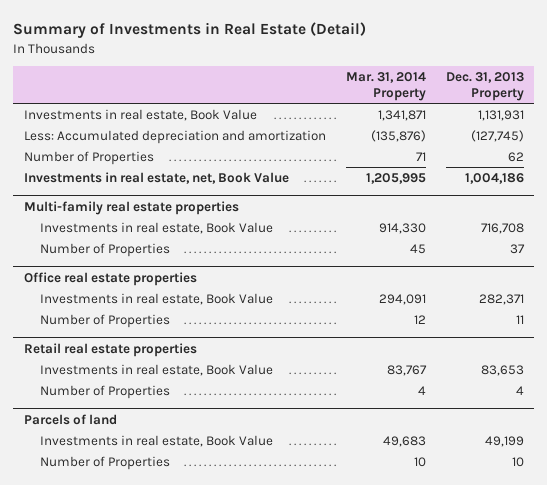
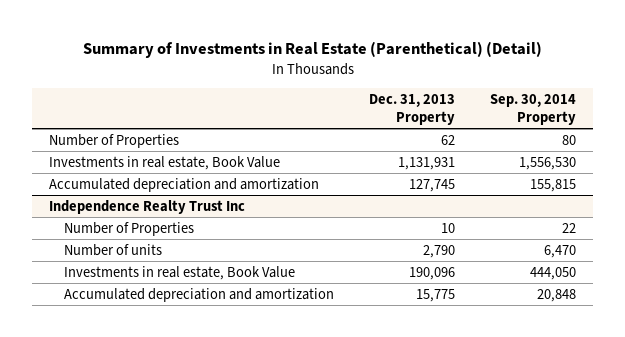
[13,22,367,39] Summary of Investments in Real Estate (Detail) -> [82,41,542,59] Summary of Investments in Real Estate (Parenthetical) (Detail)
[345,71,426,101] Mar. 31, 2014 Property -> none
none -> [489,93,576,125] Sep. 30, 2014 Property
[23,129,326,144] Less: Accumulated depreciation and amortization -> none
[23,171,289,184] Investments in real estate, net, Book Value -> none
[23,200,239,215] Multi-family real estate properties -> none
[40,221,274,234] Investments in real estate, Book Value -> none
[40,242,171,257] Number of Properties -> none
[23,271,197,286] Office real estate properties -> none
[40,292,274,305] Investments in real estate, Book Value -> none
[40,313,171,328] Number of Properties -> none
[23,342,197,357] Retail real estate properties -> none
[40,363,274,376] Investments in real estate, Book Value -> none
[40,384,171,399] Number of Properties -> none
[23,413,117,425] Parcels of land -> none
[40,434,274,447] Investments in real estate, Book Value -> none
[23,108,257,121] Investments in real estate, Book Value -> [49,155,281,170] Investments in real estate, Book Value
none -> [49,177,320,192] Accumulated depreciation and amortization
none -> [49,199,246,214] Independence Realty Trust Inc
none -> [63,243,162,256] Number of units
none -> [63,265,295,280] Investments in real estate, Book Value
none -> [63,287,334,302] Accumulated depreciation and amortization

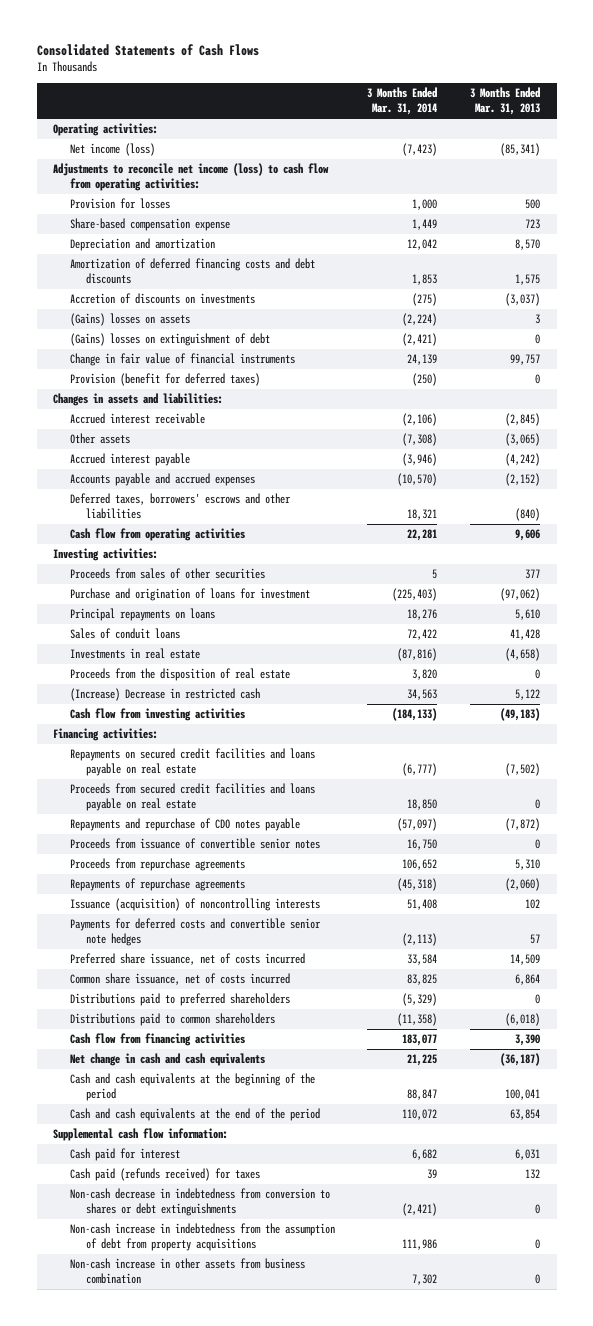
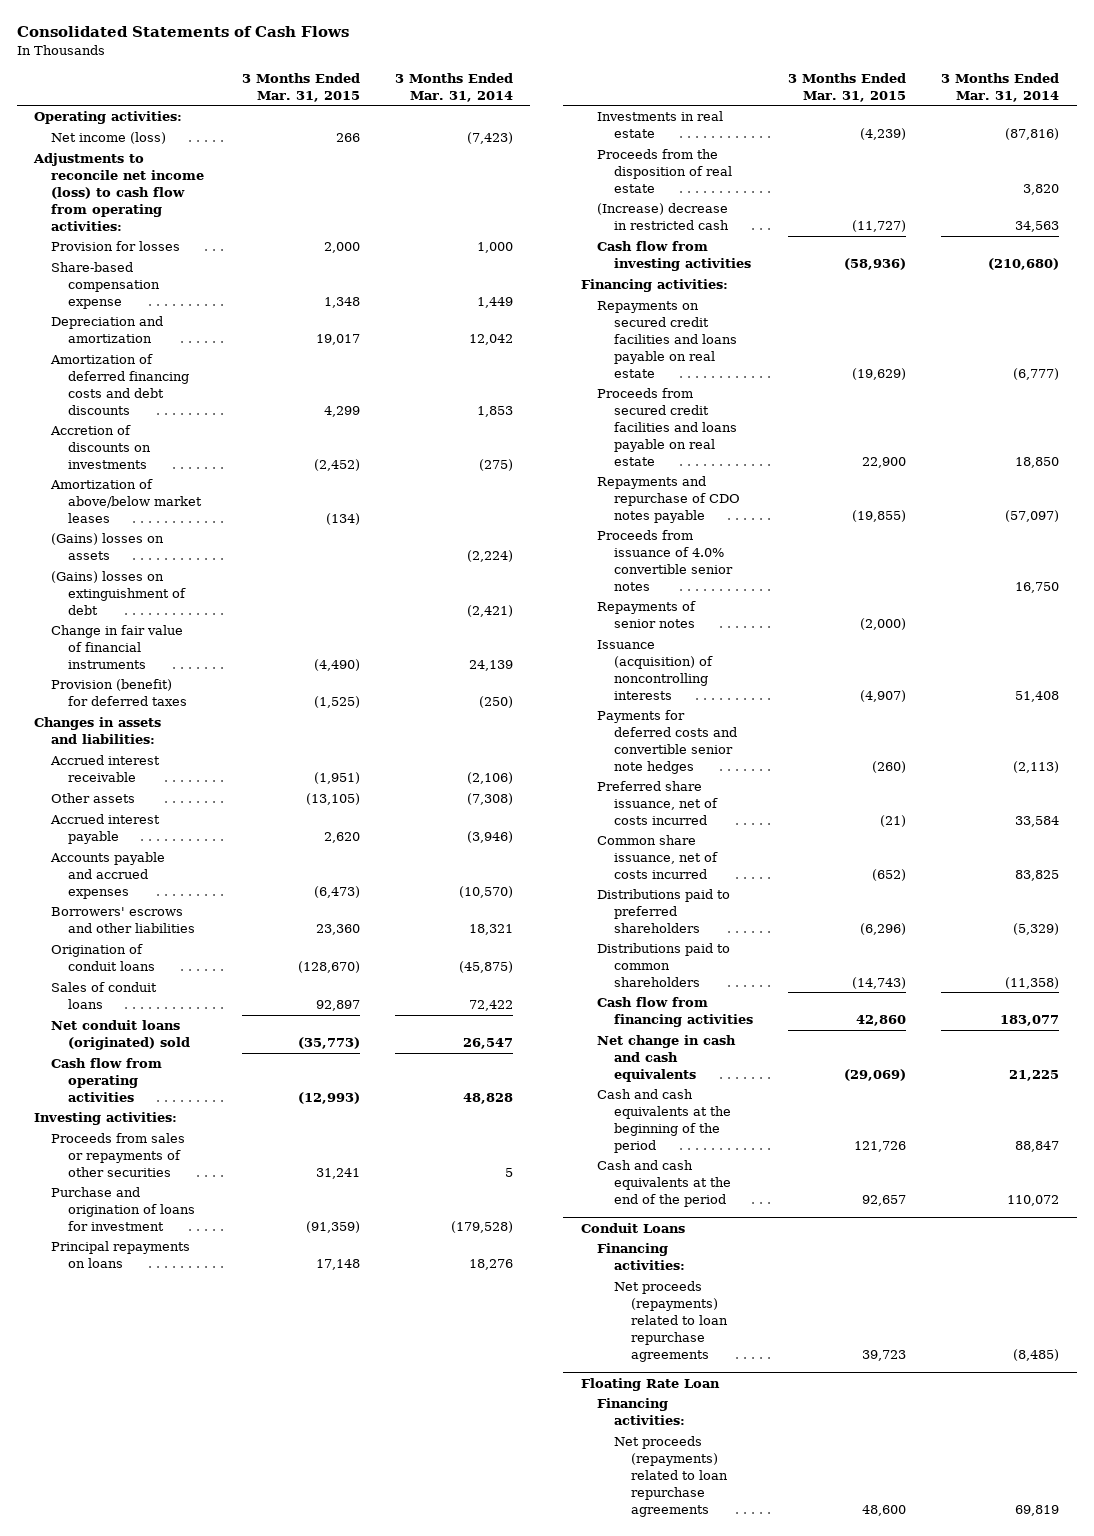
[470,87,541,116] 3 Months Ended Mar. 31, 2013 -> none
none -> [241,72,360,102] 3 Months Ended Mar. 31, 2015
none -> [49,479,202,523] Amortization of above/below market leases
[69,373,260,387] Provision (benefit for deferred taxes) -> [50,679,187,706] Provision (benefit) for deferred taxes
[69,493,291,520] Deferred taxes, borrowers' escrows and other liabilities -> [50,907,195,933] Borrowers' escrows and other liabilities
none -> [50,944,155,971] Origination of conduit loans
[69,628,180,640] Sales of conduit loans -> [50,982,157,1009] Sales of conduit loans
none -> [50,1020,190,1050] Net conduit loans (originated) sold
[407,529,438,542] 22,281 -> [462,1092,513,1104] 48,828
[69,568,265,580] Proceeds from sales of other securities -> [50,1133,185,1177] Proceeds from sales or repayments of other securities
[392,588,438,602] (225,403) -> [450,1220,513,1233] (179,528)
[69,688,260,702] (Increase) Decrease in restricted cash -> [597,203,730,230] (Increase) decrease in restricted cash
[392,708,438,722] (184,133) -> [988,257,1060,270] (210,680)
[69,858,245,872] Proceeds from repurchase agreements -> none
[69,878,245,892] Repayments of repurchase agreements -> none
[69,838,320,850] Proceeds from issuance of convertible senior notes -> [597,530,734,591] Proceeds from issuance of 4.0% convertible senior notes
none -> [597,601,697,628] Repayments of senior notes
[53,1128,229,1142] Supplemental cash flow information: -> none
[69,1148,180,1162] Cash paid for interest -> none
[69,1168,260,1182] Cash paid (refunds received) for taxes -> none
[69,1188,330,1217] Non-cash decrease in indebtedness from conversion to shares or debt extinguishments -> none
[69,1223,335,1252] Non-cash increase in indebtedness from the assumption of debt from property acquisitions -> none
[69,1258,305,1285] Non-cash increase in other assets from business combination -> none
none -> [580,1222,685,1233] Conduit Loans
none -> [597,1243,686,1270] Financing activities:
none -> [614,1281,728,1362] Net proceeds (repayments) related to loan repurchase agreements
none -> [580,1377,720,1391] Floating Rate Loan
none -> [597,1398,686,1425] Financing activities:
none -> [614,1436,728,1517] Net proceeds (repayments) related to loan repurchase agreements

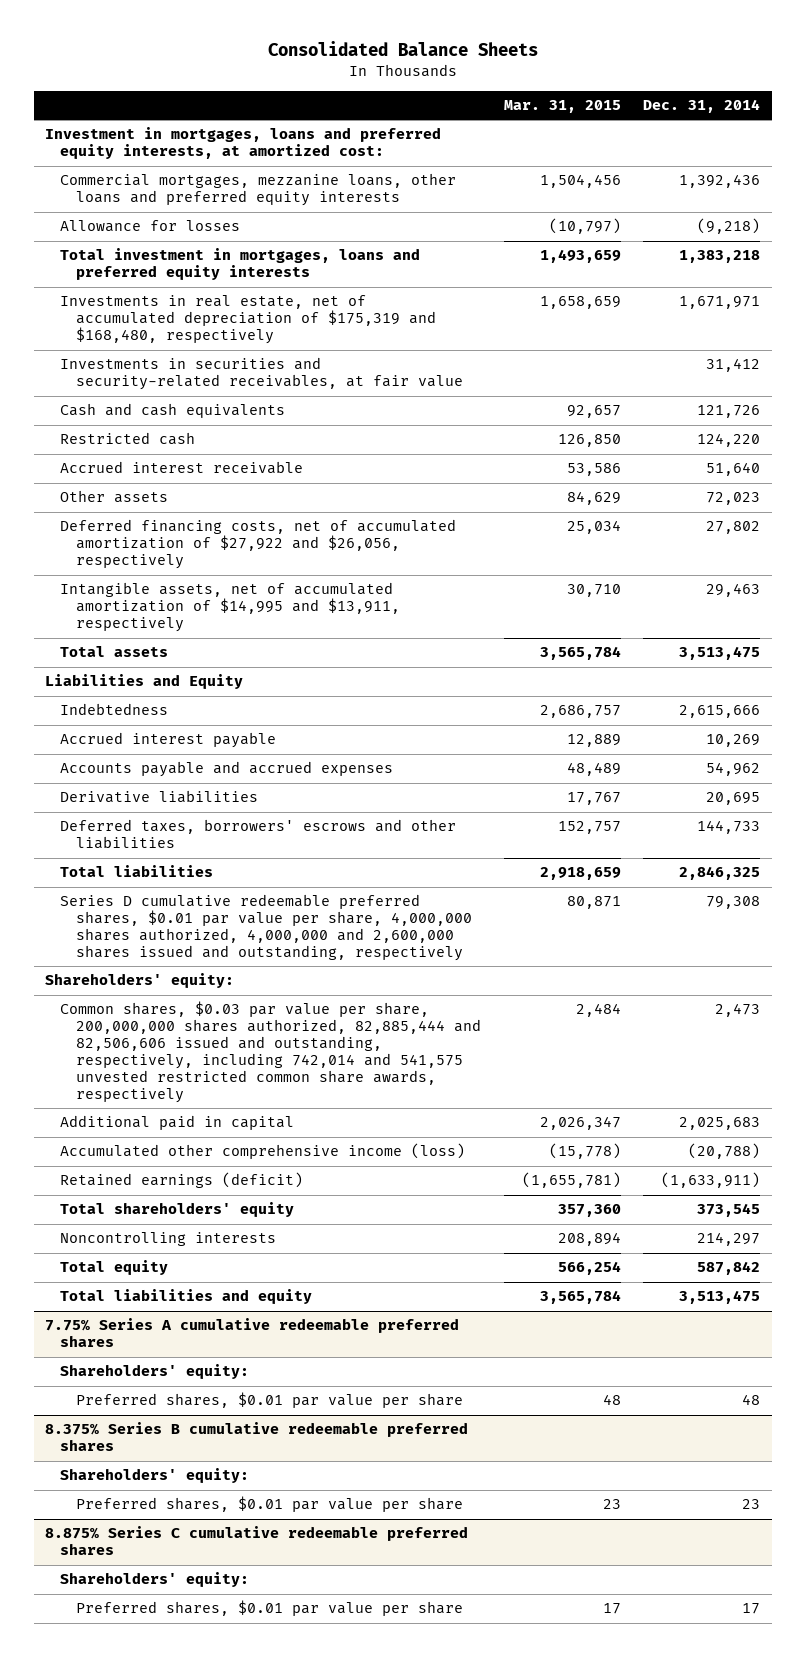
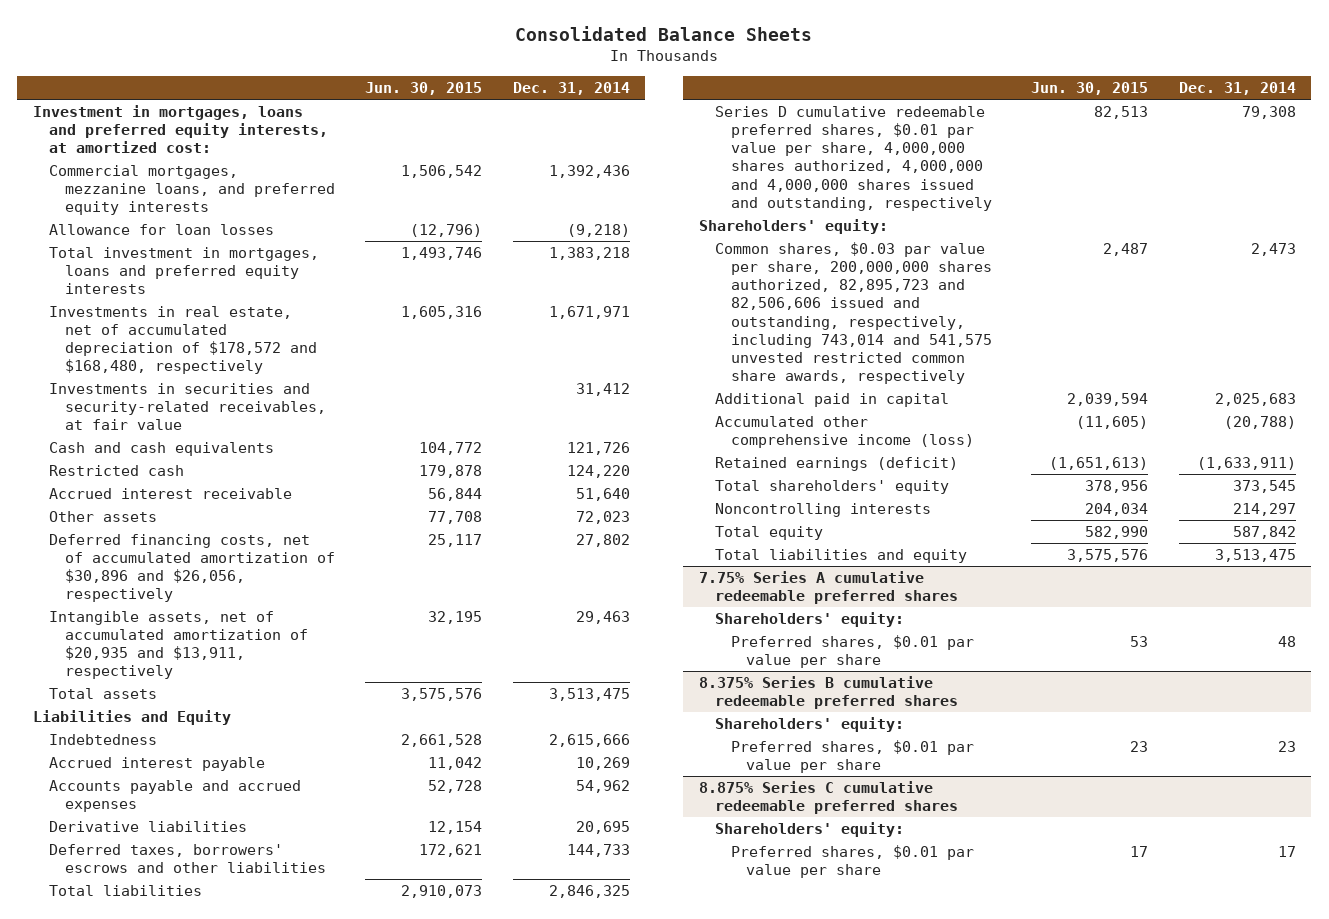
[503,100,621,114] Mar. 31, 2015 -> none
none -> [365,82,483,96] Jun. 30, 2015
[60,173,457,207] Commercial mortgages, mezzanine loans, other loans and preferred equity interests -> [48,164,335,216] Commercial mortgages, mezzanine loans, and preferred equity interests
[60,220,241,233] Allowance for losses -> [48,223,274,235] Allowance for loan losses
[60,295,436,345] Investments in real estate, net of accumulated depreciation of $175,319 and $168,480, respectively -> [48,305,317,375] Investments in real estate, net of accumulated depreciation of $178,572 and $168,480, respectively
[60,519,457,570] Deferred financing costs, net of accumulated amortization of $27,922 and $26,056, respectively -> [48,533,335,603] Deferred financing costs, net of accumulated amortization of $30,896 and $26,056, respectively
[60,582,400,633] Intangible assets, net of accumulated amortization of $14,995 and $13,911, respectively -> [48,610,308,680] Intangible assets, net of accumulated amortization of $20,935 and $13,911, respectively
[60,894,472,962] Series D cumulative redeemable preferred shares, $0.01 par value per share, 4,000,000 shares authorized, 4,000,000 and 2,600,000 shares issued and outstanding, respectively -> [714,105,992,211] Series D cumulative redeemable preferred shares, $0.01 par value per share, 4,000,000 shares authorized, 4,000,000 and 4,000,000 shares issued and outstanding, respectively
[60,1001,481,1104] Common shares, $0.03 par value per share, 200,000,000 shares authorized, 82,885,444 and 82,506,606 issued and outstanding, respectively, including 742,014 and 541,575 unvested restricted common share awards, respectively -> [714,241,992,385] Common shares, $0.03 par value per share, 200,000,000 shares authorized, 82,895,723 and 82,506,606 issued and outstanding, respectively, including 743,014 and 541,575 unvested restricted common share awards, respectively

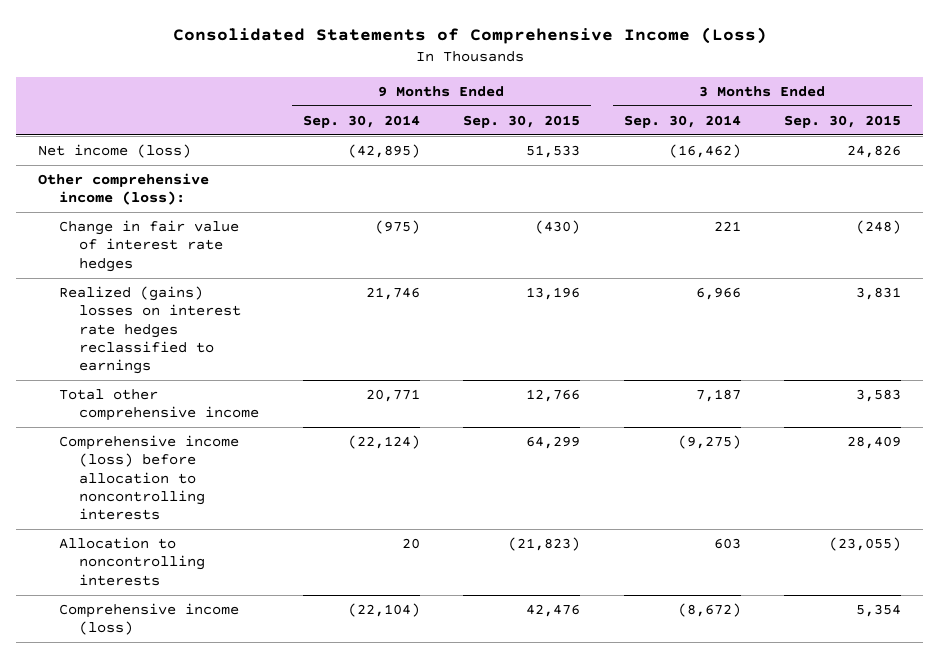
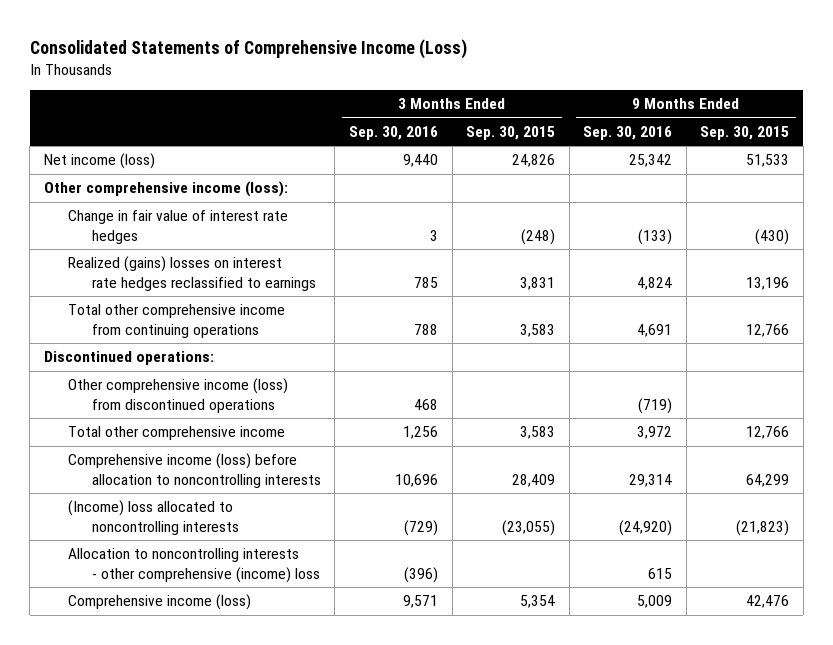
[302,114,420,128] Sep. 30, 2014 -> none
[623,114,741,128] Sep. 30, 2014 -> none
none -> [348,125,438,140] Sep. 30, 2016
none -> [583,125,673,140] Sep. 30, 2016
none -> [67,304,285,338] Total other comprehensive income from continuing operations
none -> [43,351,214,366] Discontinued operations:
none -> [67,378,288,413] Other comprehensive income (loss) from discontinued operations
[58,537,206,586] Allocation to noncontrolling interests -> [67,500,239,535] (Income) loss allocated to noncontrolling interests
none -> [67,548,320,583] Allocation to noncontrolling interests - other comprehensive (income) loss

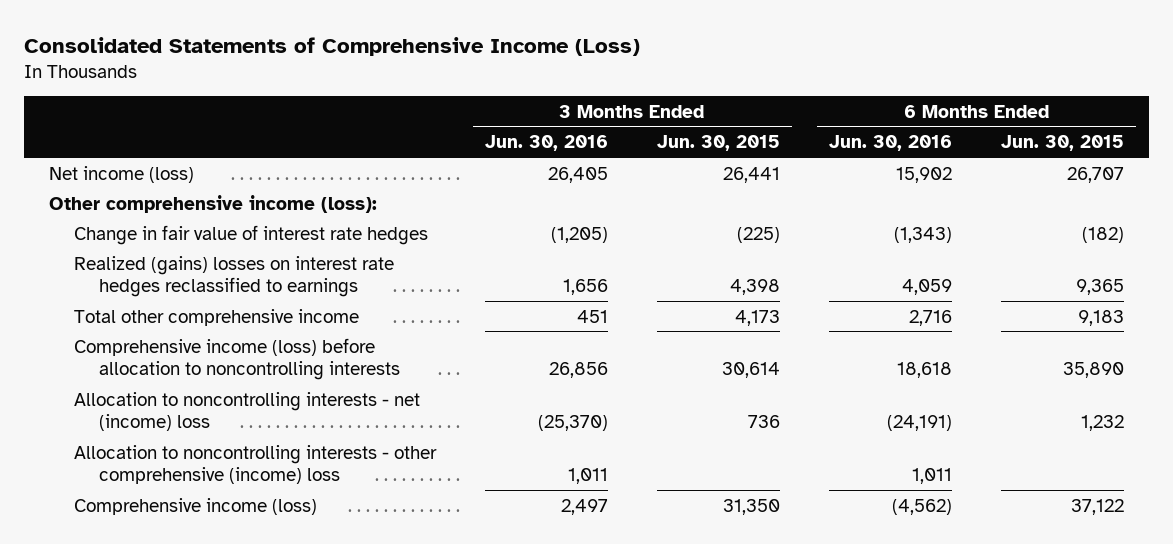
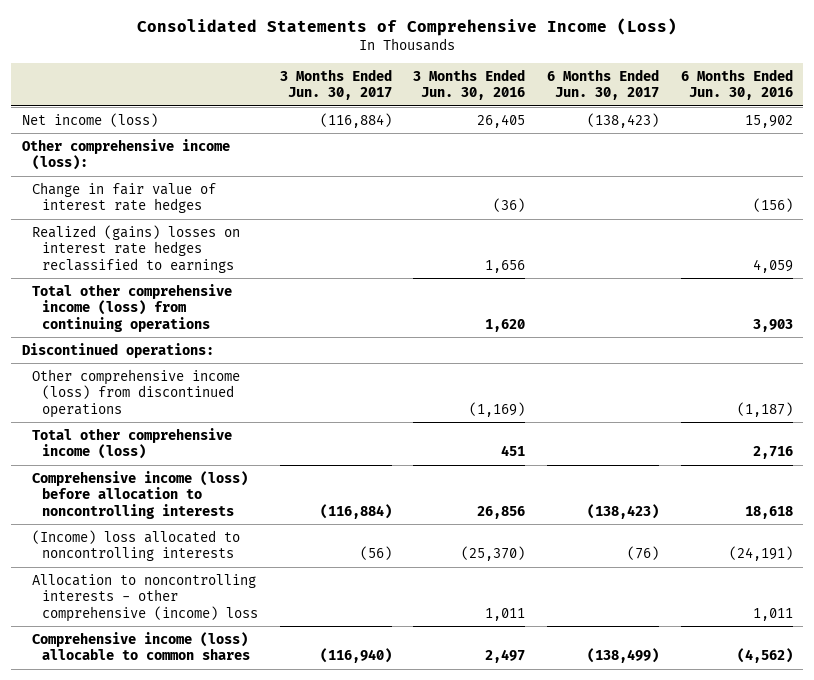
[657,135,781,152] Jun. 30, 2015 -> none
[1001,135,1125,152] Jun. 30, 2015 -> none
none -> [279,68,392,101] 3 Months Ended Jun. 30, 2017
none -> [546,68,659,101] 6 Months Ended Jun. 30, 2017
[550,226,608,243] (1,205) -> [493,198,526,213] (36)
[894,226,953,243] (1,343) -> [752,198,793,213] (156)
none -> [31,283,232,332] Total other comprehensive income (loss) from continuing operations
none -> [21,342,214,358] Discontinued operations:
none -> [31,368,240,418] Other comprehensive income (loss) from discontinued operations
[73,308,359,326] Total other comprehensive income -> [31,427,232,460] Total other comprehensive income (loss)
[73,391,420,432] Allocation to noncontrolling interests - net (income) loss -> [31,529,240,562] (Income) loss allocated to noncontrolling interests
[73,497,317,515] Comprehensive income (loss) -> [31,631,251,661] Comprehensive income (loss) allocable to common shares

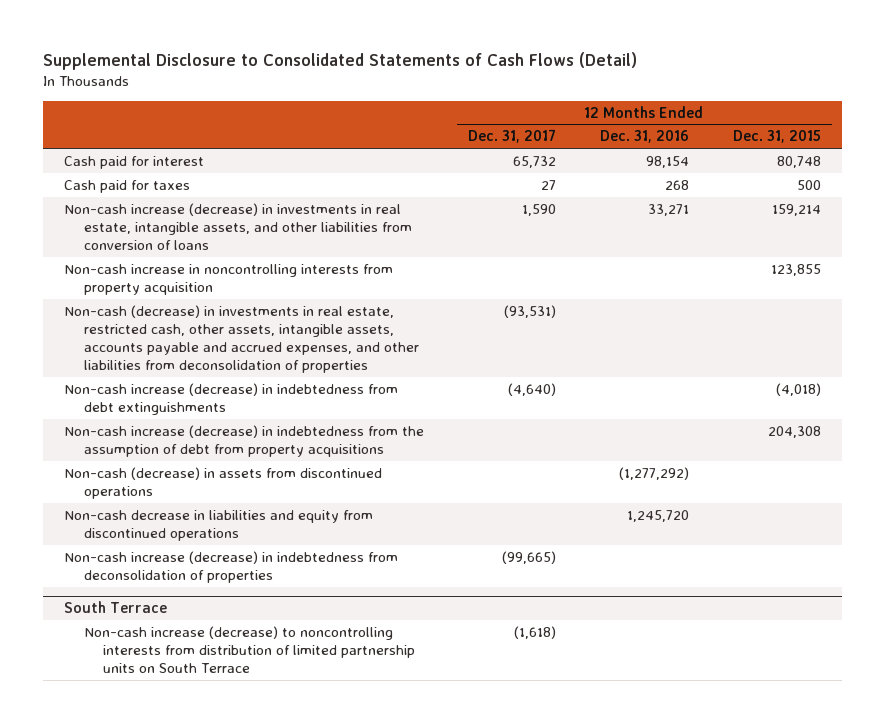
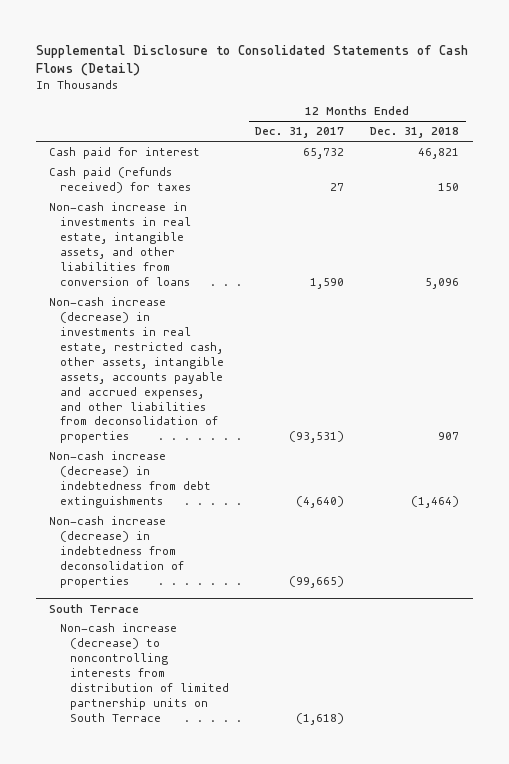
[599,130,689,144] Dec. 31, 2016 -> none
[732,130,821,144] Dec. 31, 2015 -> none
none -> [370,127,460,139] Dec. 31, 2018
[64,263,394,296] Non-cash increase in noncontrolling interests from property acquisition -> none
[64,179,191,193] Cash paid for taxes -> [49,167,191,194] Cash paid (refunds received) for taxes
[64,202,412,251] Non-cash increase (decrease) in investments in real estate, intangible assets, and other liabilities from conversion of loans -> [49,202,191,286] Non-cash increase in investments in real estate, intangible assets, and other liabilities from conversion of loans
[64,304,419,374] Non-cash (decrease) in investments in real estate, restricted cash, other assets, intangible assets, accounts payable and accrued expenses, and other liabilities from deconsolidation of properties -> [49,297,224,444] Non-cash increase (decrease) in investments in real estate, restricted cash, other assets, intangible assets, accounts payable and accrued expenses, and other liabilities from deconsolidation of properties
[64,424,425,458] Non-cash increase (decrease) in indebtedness from the assumption of debt from property acquisitions -> none
[64,466,383,500] Non-cash (decrease) in assets from discontinued operations -> none
[64,509,374,542] Non-cash decrease in liabilities and equity from discontinued operations -> none

